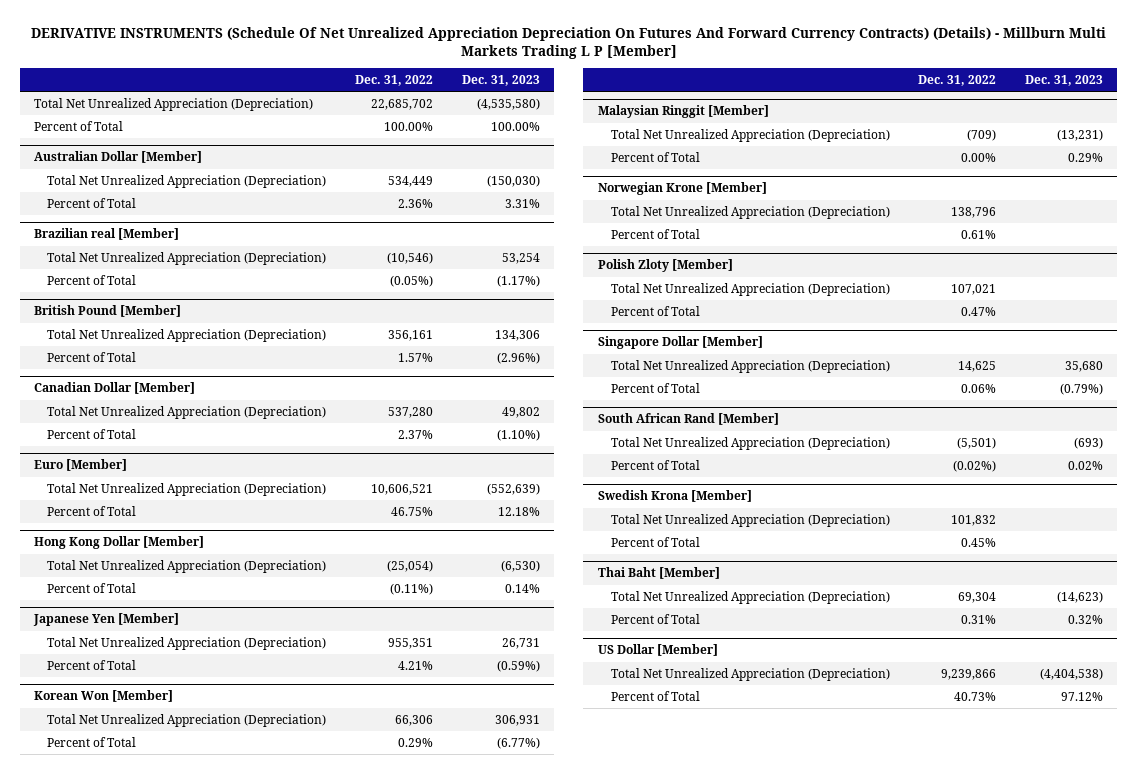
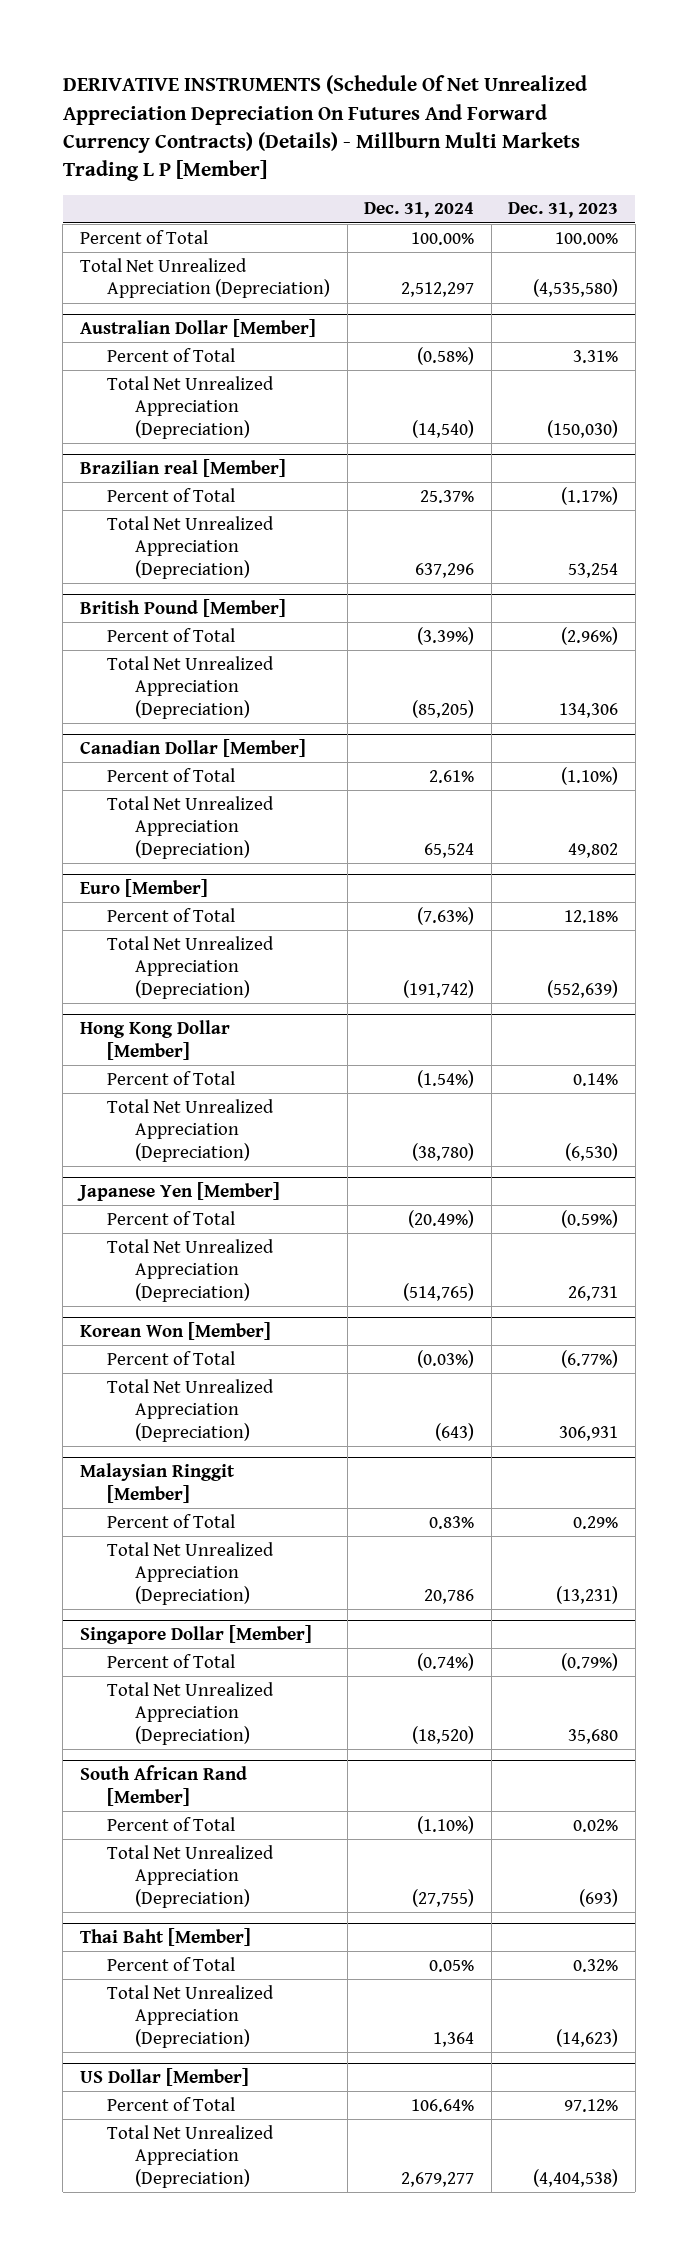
[354,75,433,87] Dec. 31, 2022 -> none
none -> [364,202,475,219] Dec. 31, 2024
[34,97,314,111] Total Net Unrealized Appreciation (Depreciation) -> [79,257,331,299] Total Net Unrealized Appreciation (Depreciation)
[47,174,327,188] Total Net Unrealized Appreciation (Depreciation) -> [107,375,275,440] Total Net Unrealized Appreciation (Depreciation)
[47,251,327,265] Total Net Unrealized Appreciation (Depreciation) -> [107,515,275,580] Total Net Unrealized Appreciation (Depreciation)
[47,328,327,342] Total Net Unrealized Appreciation (Depreciation) -> [107,655,275,720] Total Net Unrealized Appreciation (Depreciation)
[47,405,327,419] Total Net Unrealized Appreciation (Depreciation) -> [107,795,275,860] Total Net Unrealized Appreciation (Depreciation)
[47,482,327,496] Total Net Unrealized Appreciation (Depreciation) -> [107,935,275,1000] Total Net Unrealized Appreciation (Depreciation)
[47,559,327,573] Total Net Unrealized Appreciation (Depreciation) -> [107,1098,275,1163] Total Net Unrealized Appreciation (Depreciation)
[47,636,327,650] Total Net Unrealized Appreciation (Depreciation) -> [107,1238,275,1303] Total Net Unrealized Appreciation (Depreciation)
[47,713,327,727] Total Net Unrealized Appreciation (Depreciation) -> [107,1378,275,1443] Total Net Unrealized Appreciation (Depreciation)
[597,182,767,196] Norwegian Krone [Member] -> none
[610,205,890,219] Total Net Unrealized Appreciation (Depreciation) -> none
[610,228,700,239] Percent of Total -> none
[597,259,733,273] Polish Zloty [Member] -> none
[610,282,890,296] Total Net Unrealized Appreciation (Depreciation) -> none
[610,305,700,316] Percent of Total -> none
[610,128,890,142] Total Net Unrealized Appreciation (Depreciation) -> [107,1541,275,1606] Total Net Unrealized Appreciation (Depreciation)
[610,359,890,373] Total Net Unrealized Appreciation (Depreciation) -> [107,1681,275,1746] Total Net Unrealized Appreciation (Depreciation)
[597,490,752,503] Swedish Krona [Member] -> none
[610,513,890,527] Total Net Unrealized Appreciation (Depreciation) -> none
[610,536,700,547] Percent of Total -> none
[610,436,890,450] Total Net Unrealized Appreciation (Depreciation) -> [107,1844,275,1909] Total Net Unrealized Appreciation (Depreciation)
[610,590,890,604] Total Net Unrealized Appreciation (Depreciation) -> [107,1984,275,2049] Total Net Unrealized Appreciation (Depreciation)
[610,667,890,681] Total Net Unrealized Appreciation (Depreciation) -> [107,2124,275,2189] Total Net Unrealized Appreciation (Depreciation)

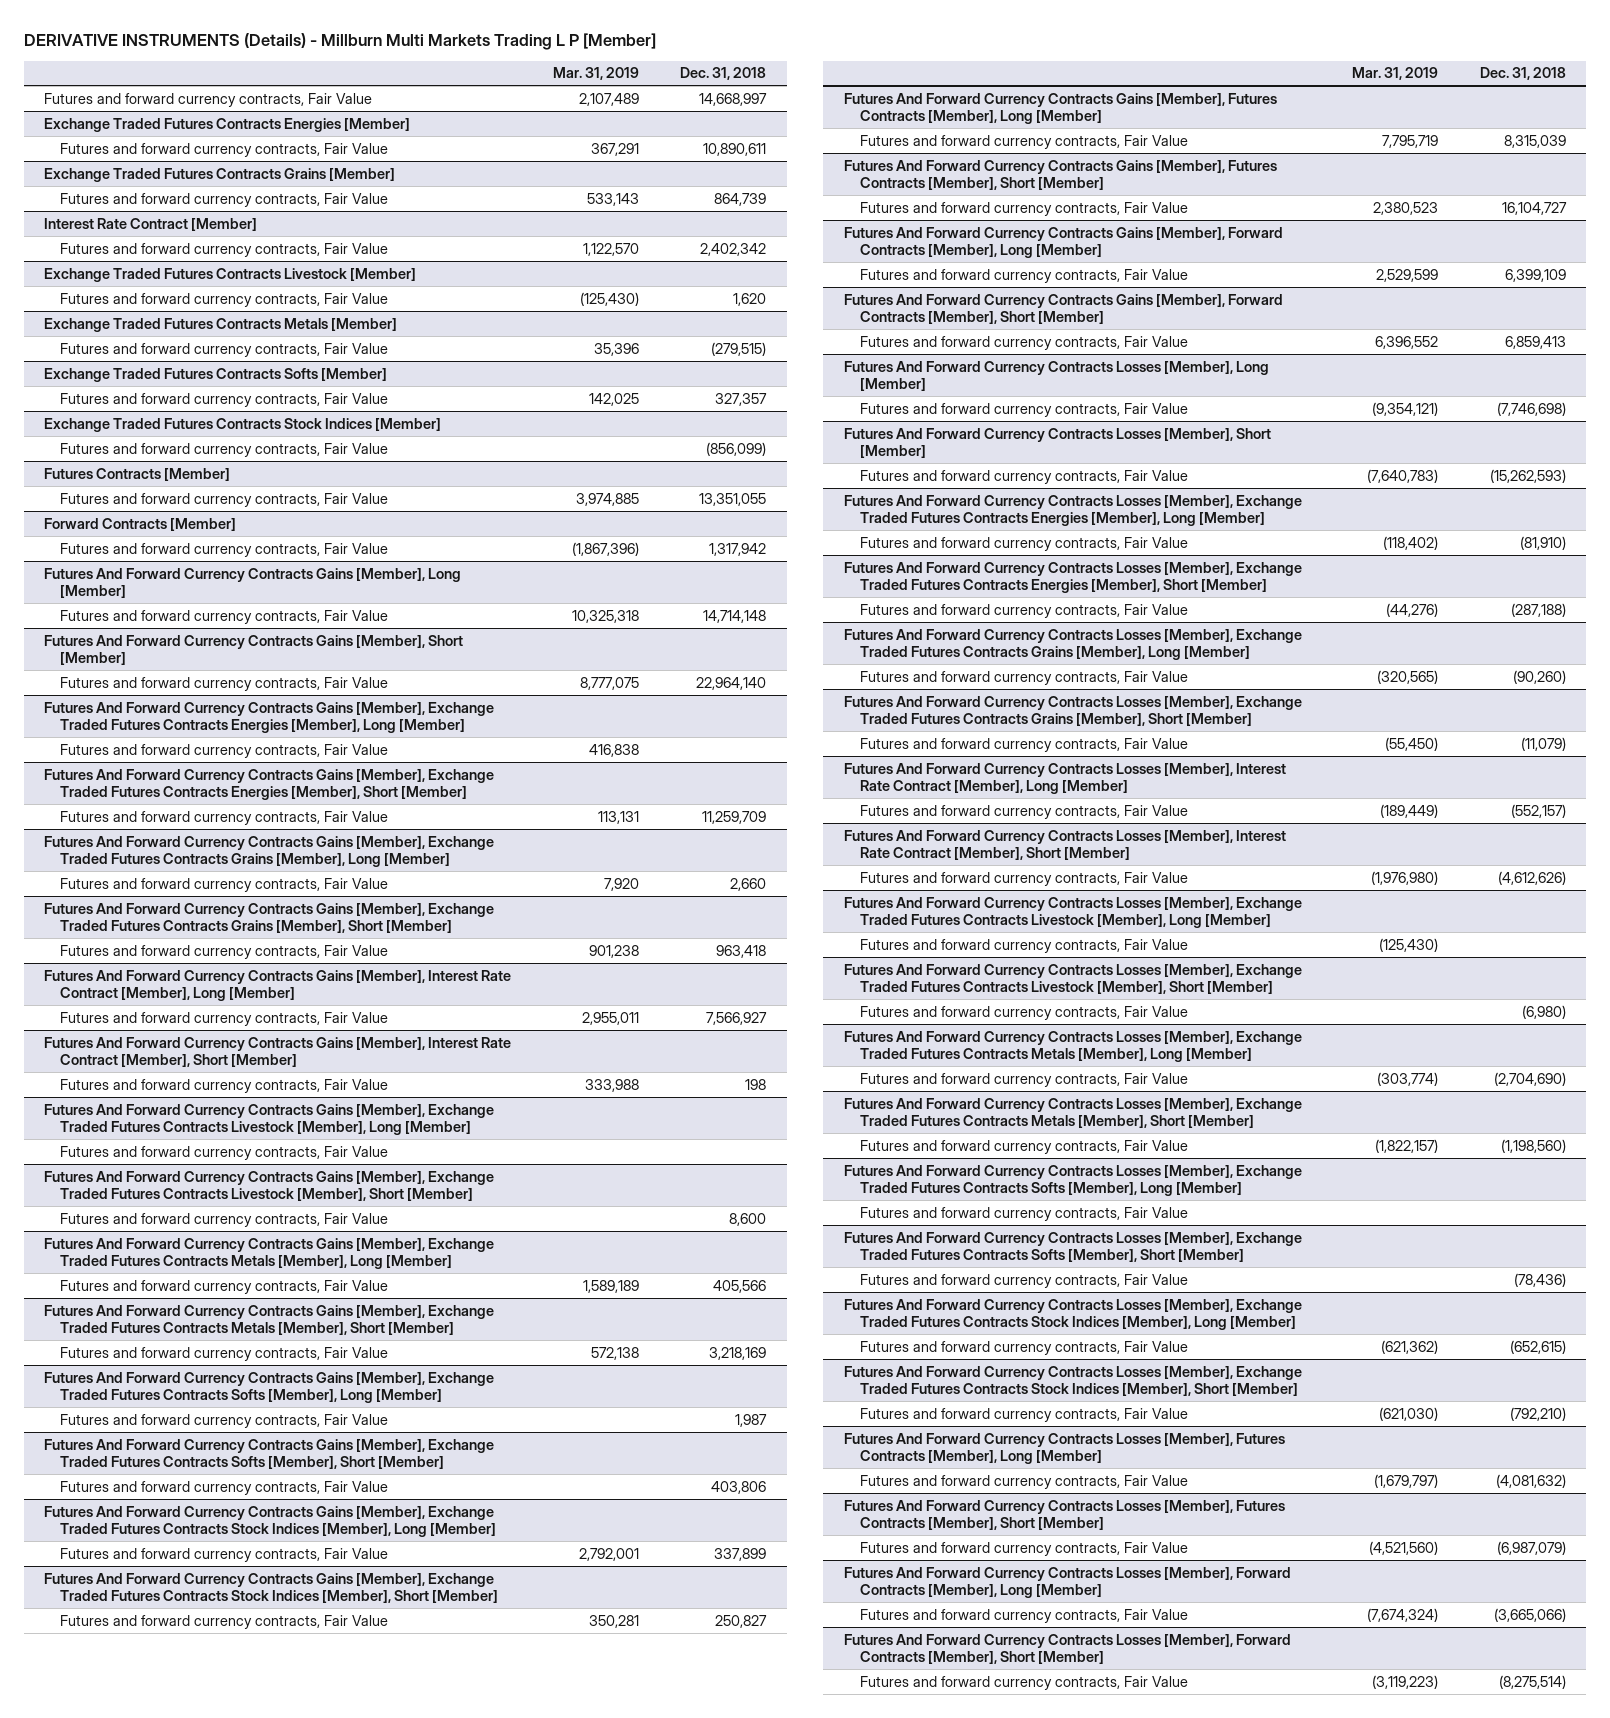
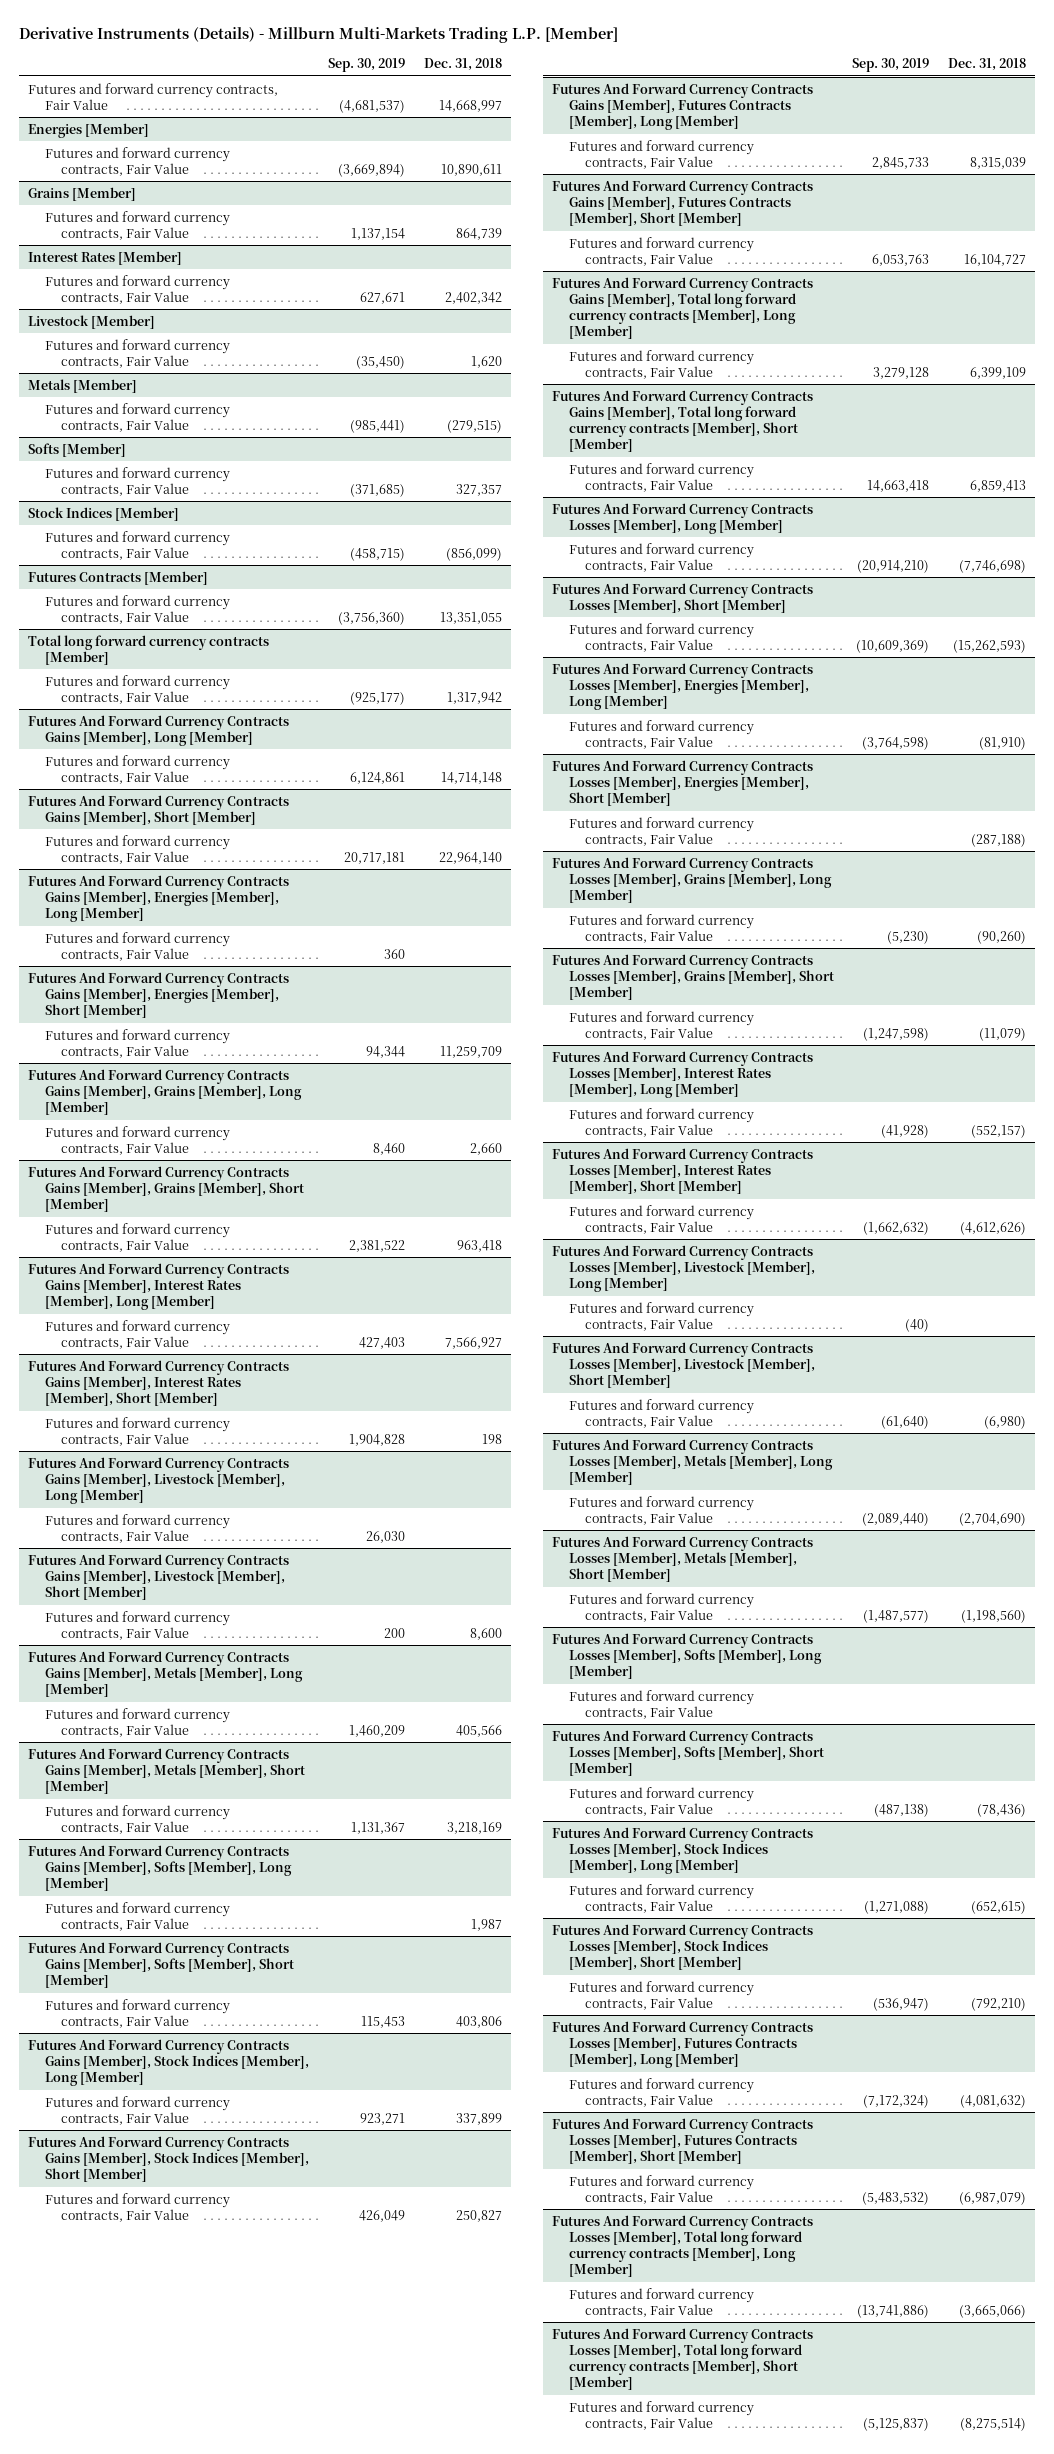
[23,33,656,51] DERIVATIVE INSTRUMENTS (Details) - Millburn Multi Markets Trading L P [Member] -> [19,26,619,43] Derivative Instruments (Details) - Millburn Multi-Markets Trading L.P. [Member]
[552,67,639,81] Mar. 31, 2019 -> none
none -> [328,58,406,73] Sep. 30, 2019
[44,117,411,132] Exchange Traded Futures Contracts Energies [Member] -> [28,122,150,138] Energies [Member]
[44,167,396,182] Exchange Traded Futures Contracts Grains [Member] -> [28,186,137,201] Grains [Member]
[44,217,258,231] Interest Rate Contract [Member] -> [28,250,183,265] Interest Rates [Member]
[44,267,417,282] Exchange Traded Futures Contracts Livestock [Member] -> [28,314,156,329] Livestock [Member]
[44,317,398,332] Exchange Traded Futures Contracts Metals [Member] -> [28,378,138,393] Metals [Member]
[44,367,388,382] Exchange Traded Futures Contracts Softs [Member] -> [28,442,127,457] Softs [Member]
[44,417,442,432] Exchange Traded Futures Contracts Stock Indices [Member] -> [28,506,180,521] Stock Indices [Member]
[44,517,237,531] Forward Contracts [Member] -> [28,634,270,665] Total long forward currency contracts [Member]
[44,701,495,733] Futures And Forward Currency Contracts Gains [Member], Exchange Traded Futures Contracts Energies [Member], Long [Member] -> [28,874,290,923] Futures And Forward Currency Contracts Gains [Member], Energies [Member], Long [Member]
[44,768,495,800] Futures And Forward Currency Contracts Gains [Member], Exchange Traded Futures Contracts Energies [Member], Short [Member] -> [28,971,290,1019] Futures And Forward Currency Contracts Gains [Member], Energies [Member], Short [Member]
[44,835,495,867] Futures And Forward Currency Contracts Gains [Member], Exchange Traded Futures Contracts Grains [Member], Long [Member] -> [28,1068,302,1116] Futures And Forward Currency Contracts Gains [Member], Grains [Member], Long [Member]
[44,902,495,933] Futures And Forward Currency Contracts Gains [Member], Exchange Traded Futures Contracts Grains [Member], Short [Member] -> [28,1165,304,1213] Futures And Forward Currency Contracts Gains [Member], Grains [Member], Short [Member]
[44,969,512,1001] Futures And Forward Currency Contracts Gains [Member], Interest Rate Contract [Member], Long [Member] -> [28,1262,290,1311] Futures And Forward Currency Contracts Gains [Member], Interest Rates [Member], Long [Member]
[44,1036,512,1067] Futures And Forward Currency Contracts Gains [Member], Interest Rate Contract [Member], Short [Member] -> [28,1359,290,1407] Futures And Forward Currency Contracts Gains [Member], Interest Rates [Member], Short [Member]
[44,1103,495,1135] Futures And Forward Currency Contracts Gains [Member], Exchange Traded Futures Contracts Livestock [Member], Long [Member] -> [28,1456,290,1505] Futures And Forward Currency Contracts Gains [Member], Livestock [Member], Long [Member]
[44,1170,495,1201] Futures And Forward Currency Contracts Gains [Member], Exchange Traded Futures Contracts Livestock [Member], Short [Member] -> [28,1553,290,1601] Futures And Forward Currency Contracts Gains [Member], Livestock [Member], Short [Member]
[44,1237,495,1269] Futures And Forward Currency Contracts Gains [Member], Exchange Traded Futures Contracts Metals [Member], Long [Member] -> [28,1650,303,1698] Futures And Forward Currency Contracts Gains [Member], Metals [Member], Long [Member]
[44,1304,495,1335] Futures And Forward Currency Contracts Gains [Member], Exchange Traded Futures Contracts Metals [Member], Short [Member] -> [28,1747,305,1795] Futures And Forward Currency Contracts Gains [Member], Metals [Member], Short [Member]
[44,1371,495,1403] Futures And Forward Currency Contracts Gains [Member], Exchange Traded Futures Contracts Softs [Member], Long [Member] -> [28,1844,292,1892] Futures And Forward Currency Contracts Gains [Member], Softs [Member], Long [Member]
[44,1438,495,1469] Futures And Forward Currency Contracts Gains [Member], Exchange Traded Futures Contracts Softs [Member], Short [Member] -> [28,1941,294,1989] Futures And Forward Currency Contracts Gains [Member], Softs [Member], Short [Member]
[44,1505,497,1537] Futures And Forward Currency Contracts Gains [Member], Exchange Traded Futures Contracts Stock Indices [Member], Long [Member] -> [28,2038,309,2087] Futures And Forward Currency Contracts Gains [Member], Stock Indices [Member], Long [Member]
[44,1572,499,1603] Futures And Forward Currency Contracts Gains [Member], Exchange Traded Futures Contracts Stock Indices [Member], Short [Member] -> [28,2135,309,2183] Futures And Forward Currency Contracts Gains [Member], Stock Indices [Member], Short [Member]
[843,226,1283,258] Futures And Forward Currency Contracts Gains [Member], Forward Contracts [Member], Long [Member] -> [552,276,814,340] Futures And Forward Currency Contracts Gains [Member], Total long forward currency contracts [Member], Long [Member]
[843,293,1283,324] Futures And Forward Currency Contracts Gains [Member], Forward Contracts [Member], Short [Member] -> [552,389,814,453] Futures And Forward Currency Contracts Gains [Member], Total long forward currency contracts [Member], Short [Member]
[843,494,1302,526] Futures And Forward Currency Contracts Losses [Member], Exchange Traded Futures Contracts Energies [Member], Long [Member] -> [552,662,814,711] Futures And Forward Currency Contracts Losses [Member], Energies [Member], Long [Member]
[843,561,1302,593] Futures And Forward Currency Contracts Losses [Member], Exchange Traded Futures Contracts Energies [Member], Short [Member] -> [552,759,814,807] Futures And Forward Currency Contracts Losses [Member], Energies [Member], Short [Member]
[843,628,1302,660] Futures And Forward Currency Contracts Losses [Member], Exchange Traded Futures Contracts Grains [Member], Long [Member] -> [552,856,832,904] Futures And Forward Currency Contracts Losses [Member], Grains [Member], Long [Member]
[843,695,1302,726] Futures And Forward Currency Contracts Losses [Member], Exchange Traded Futures Contracts Grains [Member], Short [Member] -> [552,953,834,1001] Futures And Forward Currency Contracts Losses [Member], Grains [Member], Short [Member]
[843,762,1286,794] Futures And Forward Currency Contracts Losses [Member], Interest Rate Contract [Member], Long [Member] -> [552,1050,814,1099] Futures And Forward Currency Contracts Losses [Member], Interest Rates [Member], Long [Member]
[843,829,1286,860] Futures And Forward Currency Contracts Losses [Member], Interest Rate Contract [Member], Short [Member] -> [552,1147,814,1195] Futures And Forward Currency Contracts Losses [Member], Interest Rates [Member], Short [Member]
[843,896,1302,928] Futures And Forward Currency Contracts Losses [Member], Exchange Traded Futures Contracts Livestock [Member], Long [Member] -> [552,1244,815,1293] Futures And Forward Currency Contracts Losses [Member], Livestock [Member], Long [Member]
[843,963,1302,994] Futures And Forward Currency Contracts Losses [Member], Exchange Traded Futures Contracts Livestock [Member], Short [Member] -> [552,1341,815,1389] Futures And Forward Currency Contracts Losses [Member], Livestock [Member], Short [Member]
[843,1030,1302,1062] Futures And Forward Currency Contracts Losses [Member], Exchange Traded Futures Contracts Metals [Member], Long [Member] -> [552,1438,833,1486] Futures And Forward Currency Contracts Losses [Member], Metals [Member], Long [Member]
[843,1097,1302,1128] Futures And Forward Currency Contracts Losses [Member], Exchange Traded Futures Contracts Metals [Member], Short [Member] -> [552,1535,814,1583] Futures And Forward Currency Contracts Losses [Member], Metals [Member], Short [Member]
[843,1164,1302,1196] Futures And Forward Currency Contracts Losses [Member], Exchange Traded Futures Contracts Softs [Member], Long [Member] -> [552,1632,822,1680] Futures And Forward Currency Contracts Losses [Member], Softs [Member], Long [Member]
[843,1231,1302,1262] Futures And Forward Currency Contracts Losses [Member], Exchange Traded Futures Contracts Softs [Member], Short [Member] -> [552,1729,824,1777] Futures And Forward Currency Contracts Losses [Member], Softs [Member], Short [Member]
[843,1298,1302,1330] Futures And Forward Currency Contracts Losses [Member], Exchange Traded Futures Contracts Stock Indices [Member], Long [Member] -> [552,1826,814,1875] Futures And Forward Currency Contracts Losses [Member], Stock Indices [Member], Long [Member]
[843,1365,1302,1396] Futures And Forward Currency Contracts Losses [Member], Exchange Traded Futures Contracts Stock Indices [Member], Short [Member] -> [552,1923,814,1971] Futures And Forward Currency Contracts Losses [Member], Stock Indices [Member], Short [Member]
[843,1566,1291,1598] Futures And Forward Currency Contracts Losses [Member], Forward Contracts [Member], Long [Member] -> [552,2214,814,2278] Futures And Forward Currency Contracts Losses [Member], Total long forward currency contracts [Member], Long [Member]
[843,1633,1291,1664] Futures And Forward Currency Contracts Losses [Member], Forward Contracts [Member], Short [Member] -> [552,2327,814,2391] Futures And Forward Currency Contracts Losses [Member], Total long forward currency contracts [Member], Short [Member]

